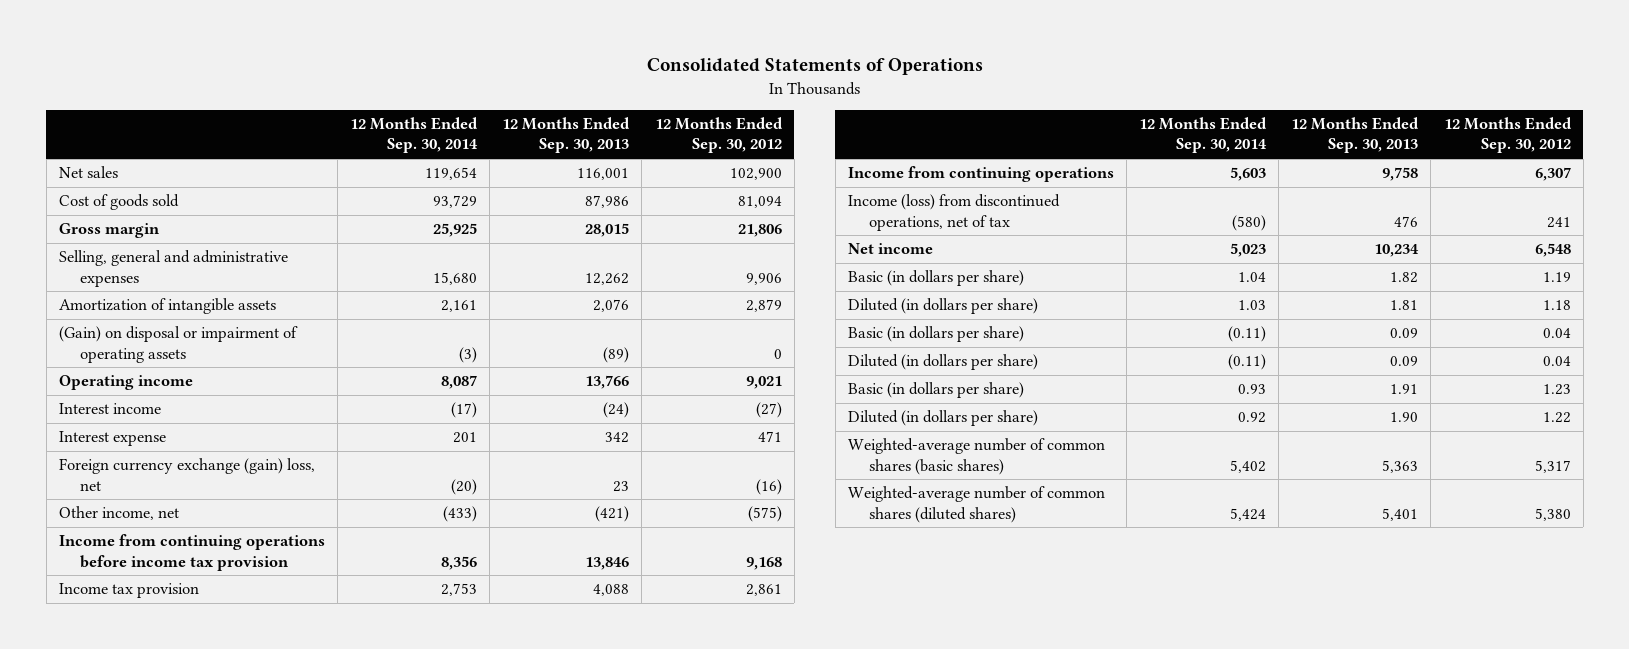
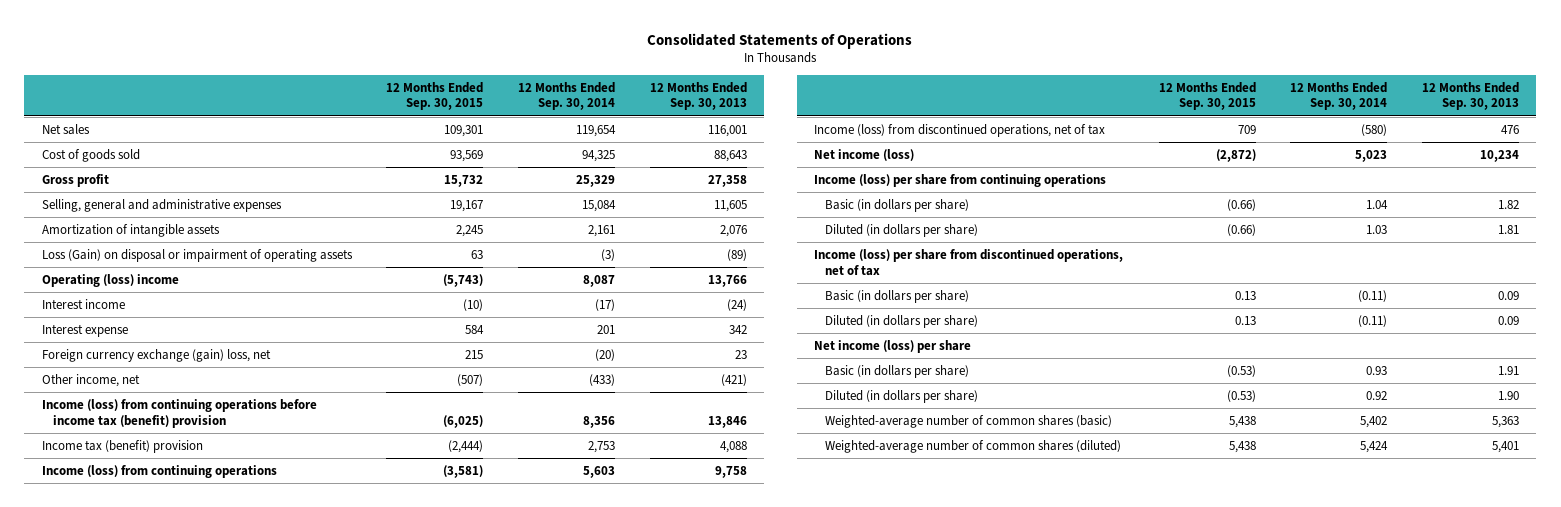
[654,117,783,154] 12 Months Ended Sep. 30, 2012 -> none
none -> [386,81,484,111] 12 Months Ended Sep. 30, 2015
[432,195,477,209] 93,729 -> [582,149,616,162] 94,325
[585,195,630,209] 87,986 -> [713,149,747,162] 88,643
[58,223,160,239] Gross margin -> [41,173,109,187] Gross profit
[432,223,477,238] 25,925 -> [576,174,616,187] 25,329
[585,223,630,238] 28,015 -> [707,174,747,187] 27,358
[432,271,477,285] 15,680 -> [582,199,617,212] 15,084
[585,272,630,285] 12,262 -> [713,199,747,212] 11,605
[58,326,298,363] (Gain) on disposal or impairment of operating assets -> [41,248,353,262] Loss (Gain) on disposal or impairment of operating assets
[58,375,193,391] Operating income -> [41,273,179,287] Operating (loss) income
[58,534,325,571] Income from continuing operations before income tax provision -> [41,398,317,428] Income (loss) from continuing operations before income tax (benefit) provision
[58,583,199,599] Income tax provision -> [41,439,203,453] Income tax (benefit) provision
[847,166,1114,183] Income from continuing operations -> [41,464,277,478] Income (loss) from continuing operations
[847,243,933,255] Net income -> [813,148,914,161] Net income (loss)
none -> [813,173,1106,187] Income (loss) per share from continuing operations
none -> [813,248,1123,276] Income (loss) per share from discontinued operations, net of tax
none -> [813,339,971,353] Net income (loss) per share
[847,438,1105,475] Weighted-average number of common shares (basic shares) -> [825,414,1113,428] Weighted-average number of common shares (basic)
[847,486,1105,523] Weighted-average number of common shares (diluted shares) -> [825,439,1122,453] Weighted-average number of common shares (diluted)

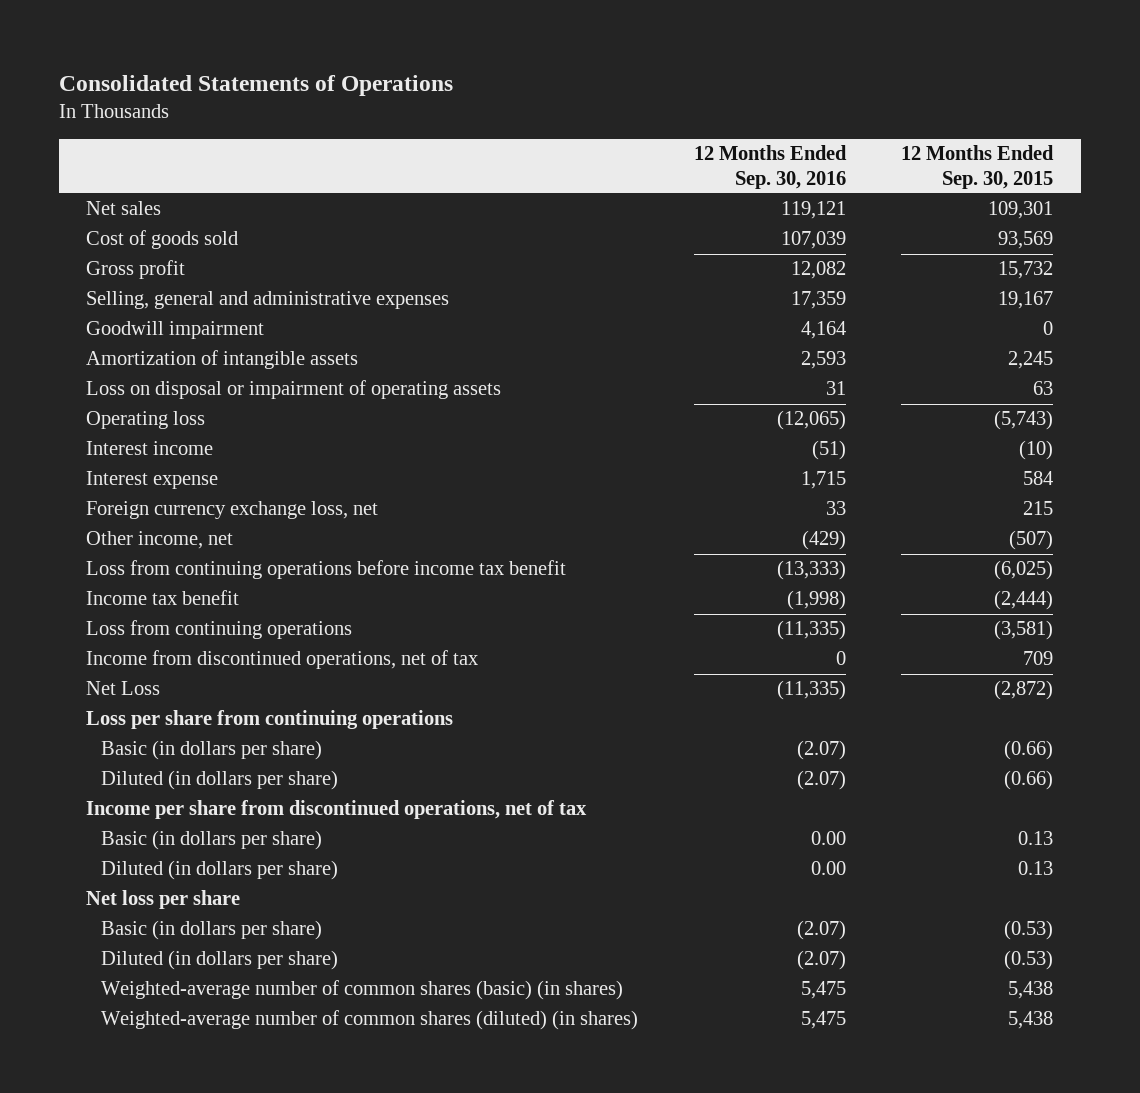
[518,81,616,111] 12 Months Ended Sep. 30, 2014 -> none
[649,81,747,111] 12 Months Ended Sep. 30, 2013 -> none
none -> [693,145,847,189] 12 Months Ended Sep. 30, 2016
none -> [86,321,265,340] Goodwill impairment
[41,248,353,262] Loss (Gain) on disposal or impairment of operating assets -> [86,380,502,400] Loss on disposal or impairment of operating assets
[41,273,179,287] Operating (loss) income -> [86,411,206,430] Operating loss
[41,348,271,362] Foreign currency exchange (gain) loss, net -> [86,501,379,520] Foreign currency exchange loss, net
[41,398,317,428] Income (loss) from continuing operations before income tax (benefit) provision -> [86,560,567,580] Loss from continuing operations before income tax benefit
[41,439,203,453] Income tax (benefit) provision -> [86,590,240,606] Income tax benefit
[41,464,277,478] Income (loss) from continuing operations -> [86,620,353,640] Loss from continuing operations
[813,123,1105,137] Income (loss) from discontinued operations, net of tax -> [86,650,479,670] Income from discontinued operations, net of tax
[813,148,914,161] Net income (loss) -> [86,681,161,696] Net Loss
[813,173,1106,187] Income (loss) per share from continuing operations -> [86,710,454,730] Loss per share from continuing operations
[813,248,1123,276] Income (loss) per share from discontinued operations, net of tax -> [86,800,588,820] Income per share from discontinued operations, net of tax
[813,339,971,353] Net income (loss) per share -> [86,890,241,910] Net loss per share
[825,414,1113,428] Weighted-average number of common shares (basic) -> [101,980,624,1001] Weighted-average number of common shares (basic) (in shares)
[825,439,1122,453] Weighted-average number of common shares (diluted) -> [101,1010,639,1031] Weighted-average number of common shares (diluted) (in shares)

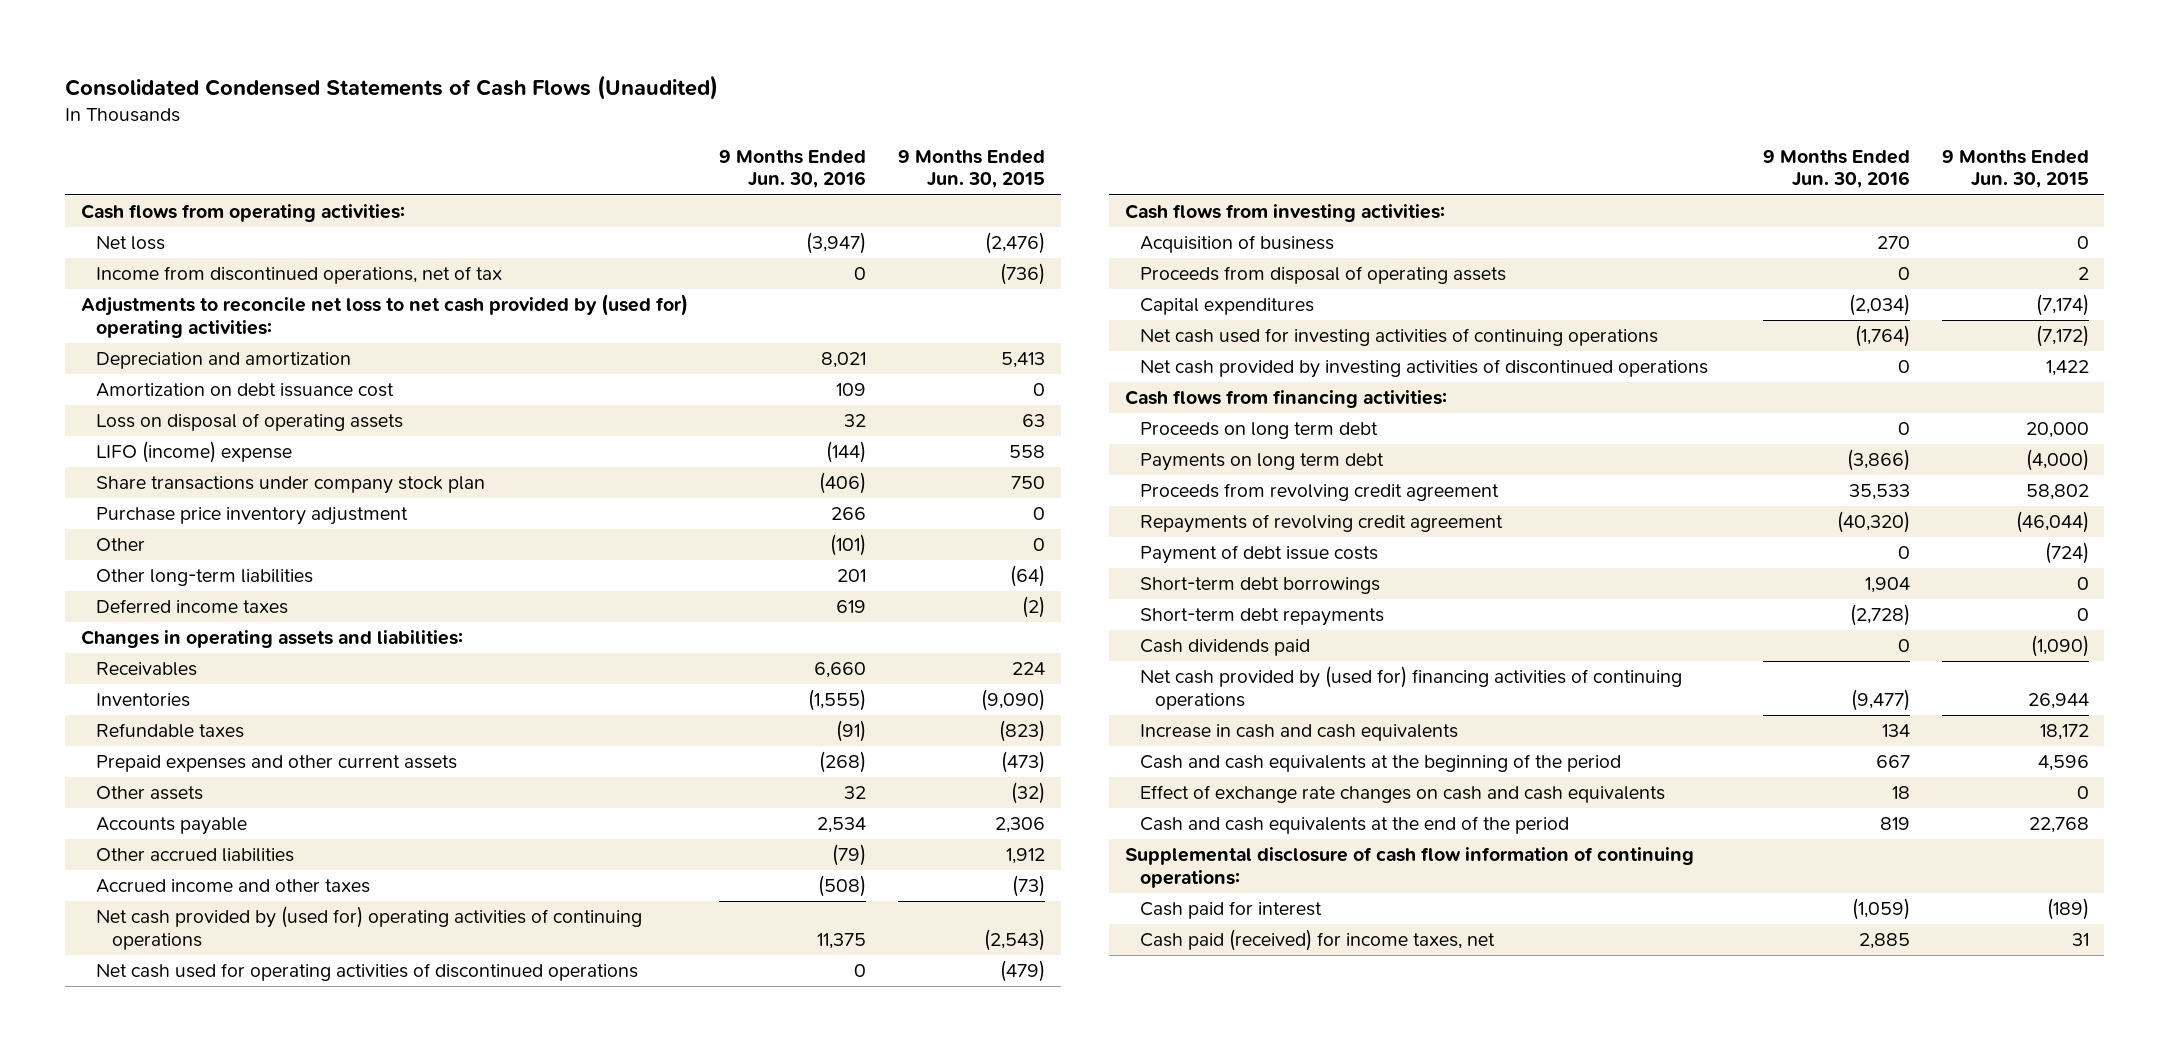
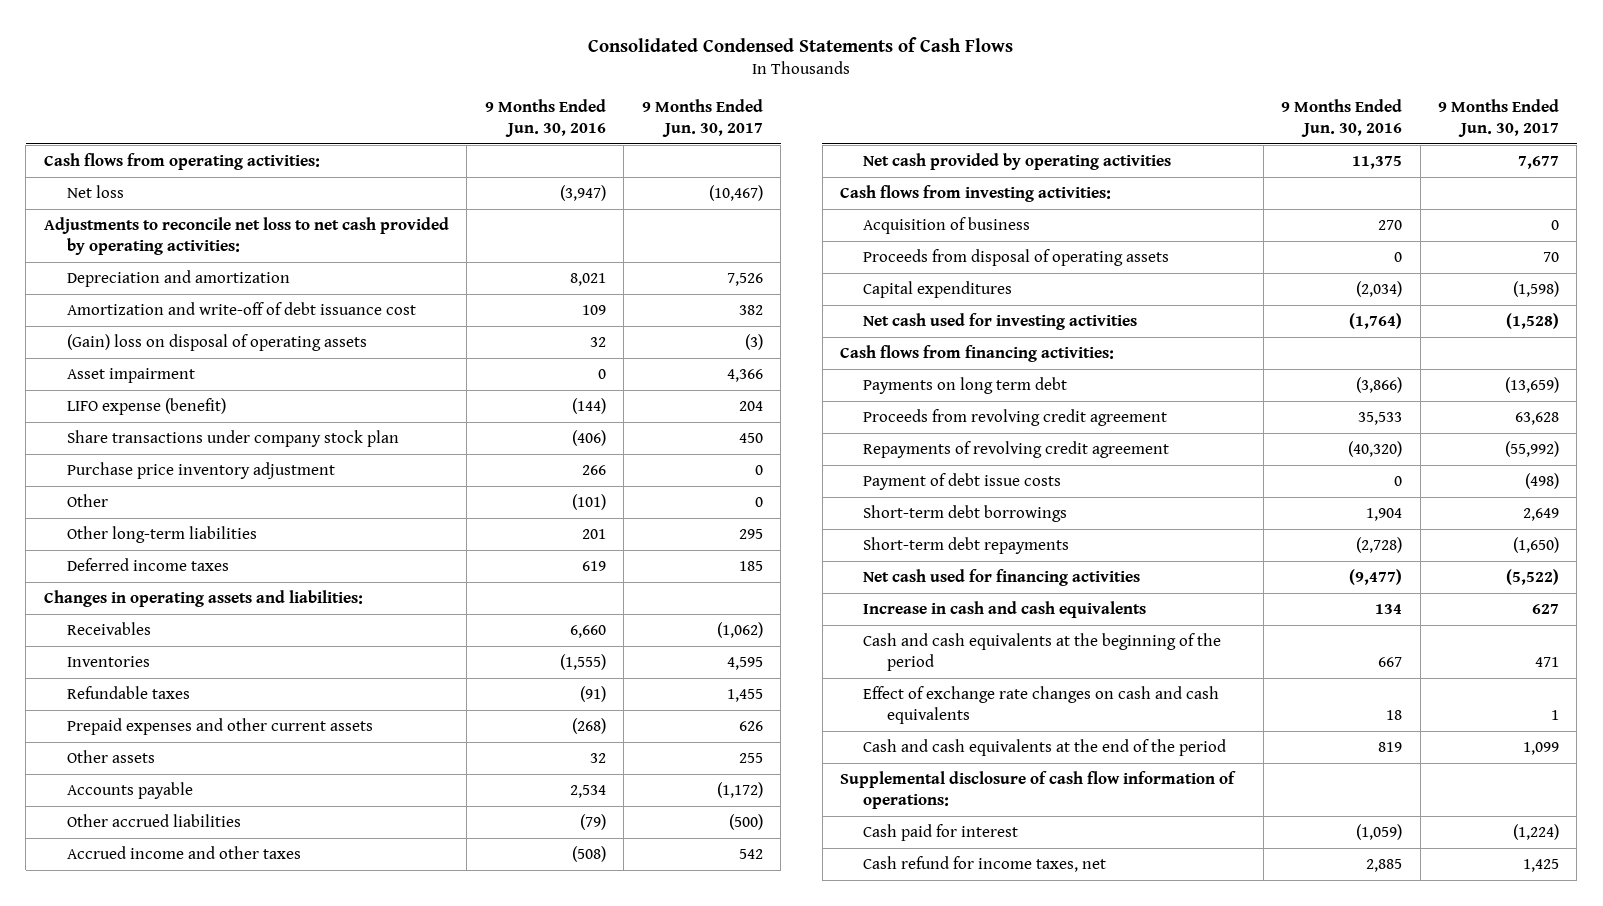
[65,75,719,101] Consolidated Condensed Statements of Cash Flows (Unaudited) -> [588,36,1014,52] Consolidated Condensed Statements of Cash Flows
[897,149,1045,189] 9 Months Ended Jun. 30, 2015 -> none
none -> [641,98,763,138] 9 Months Ended Jun. 30, 2017
[96,266,503,285] Income from discontinued operations, net of tax -> none
[80,294,688,339] Adjustments to reconcile net loss to net cash provided by (used for) operating activities: -> [43,216,449,256] Adjustments to reconcile net loss to net cash provided by operating activities:
[96,383,395,398] Amortization on debt issuance cost -> [67,301,417,315] Amortization and write-off of debt issuance cost
[96,413,404,432] Loss on disposal of operating assets -> [67,333,368,351] (Gain) loss on disposal of operating assets
none -> [67,367,196,383] Asset impairment
[96,441,293,464] LIFO (income) expense -> [67,397,227,415] LIFO expense (benefit)
[96,963,639,982] Net cash used for operating activities of discontinued operations -> none
[96,906,643,951] Net cash provided by (used for) operating activities of continuing operations -> [863,152,1172,170] Net cash provided by operating activities
[1139,359,1708,379] Net cash provided by investing activities of discontinued operations -> none
[1139,328,1658,347] Net cash used for investing activities of continuing operations -> [863,312,1138,330] Net cash used for investing activities
[1139,422,1378,440] Proceeds on long term debt -> none
[1139,639,1310,657] Cash dividends paid -> none
[1139,666,1682,711] Net cash provided by (used for) financing activities of continuing operations -> [863,568,1141,586] Net cash used for financing activities
[1124,847,1694,889] Supplemental disclosure of cash flow information of continuing operations: -> [840,770,1237,810] Supplemental disclosure of cash flow information of operations:
[1139,929,1495,952] Cash paid (received) for income taxes, net -> [863,855,1107,872] Cash refund for income taxes, net

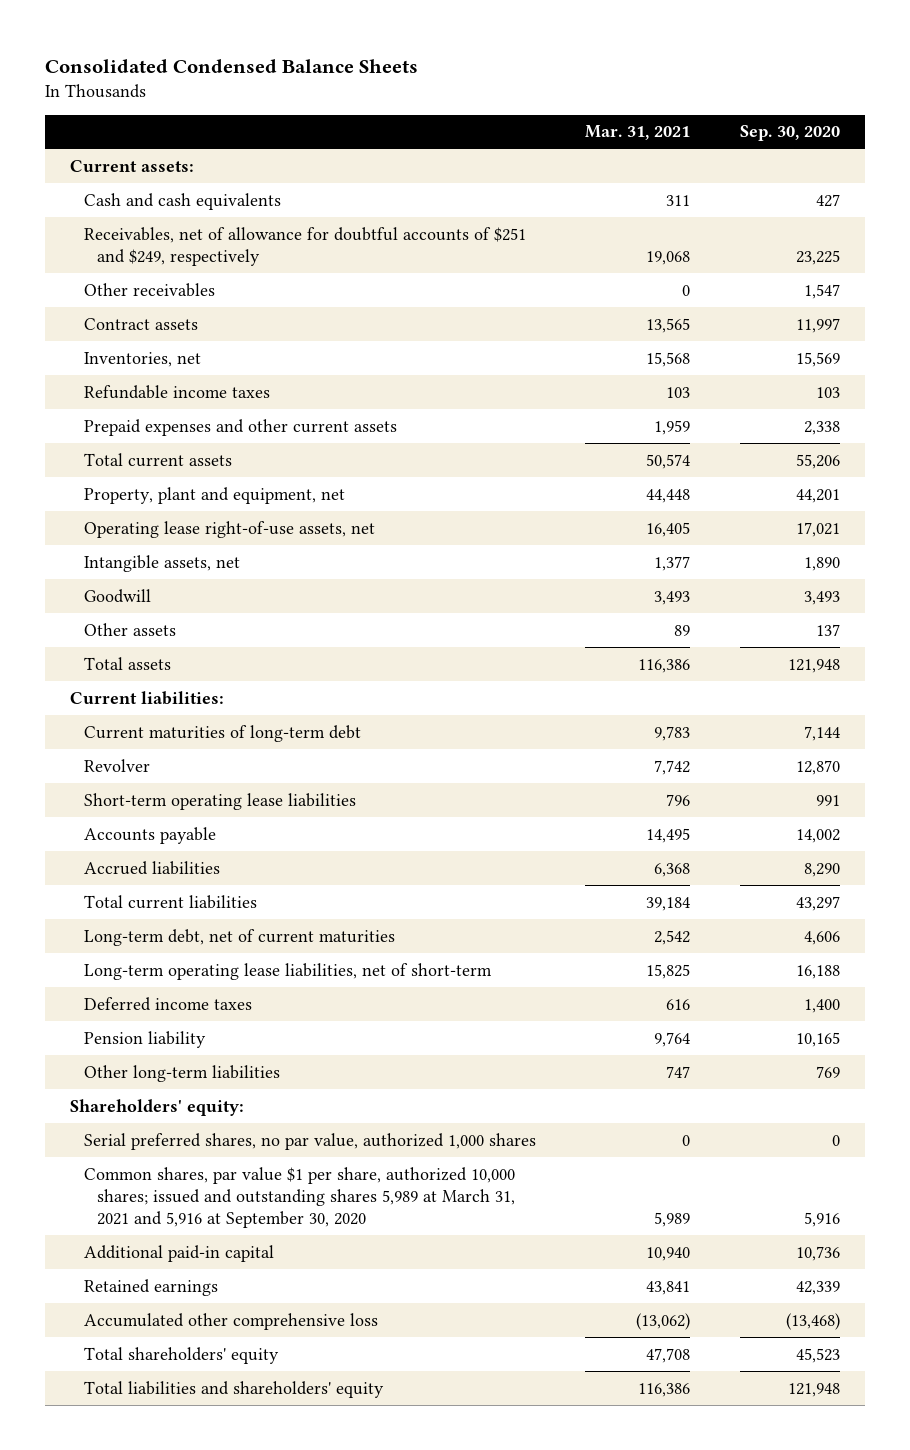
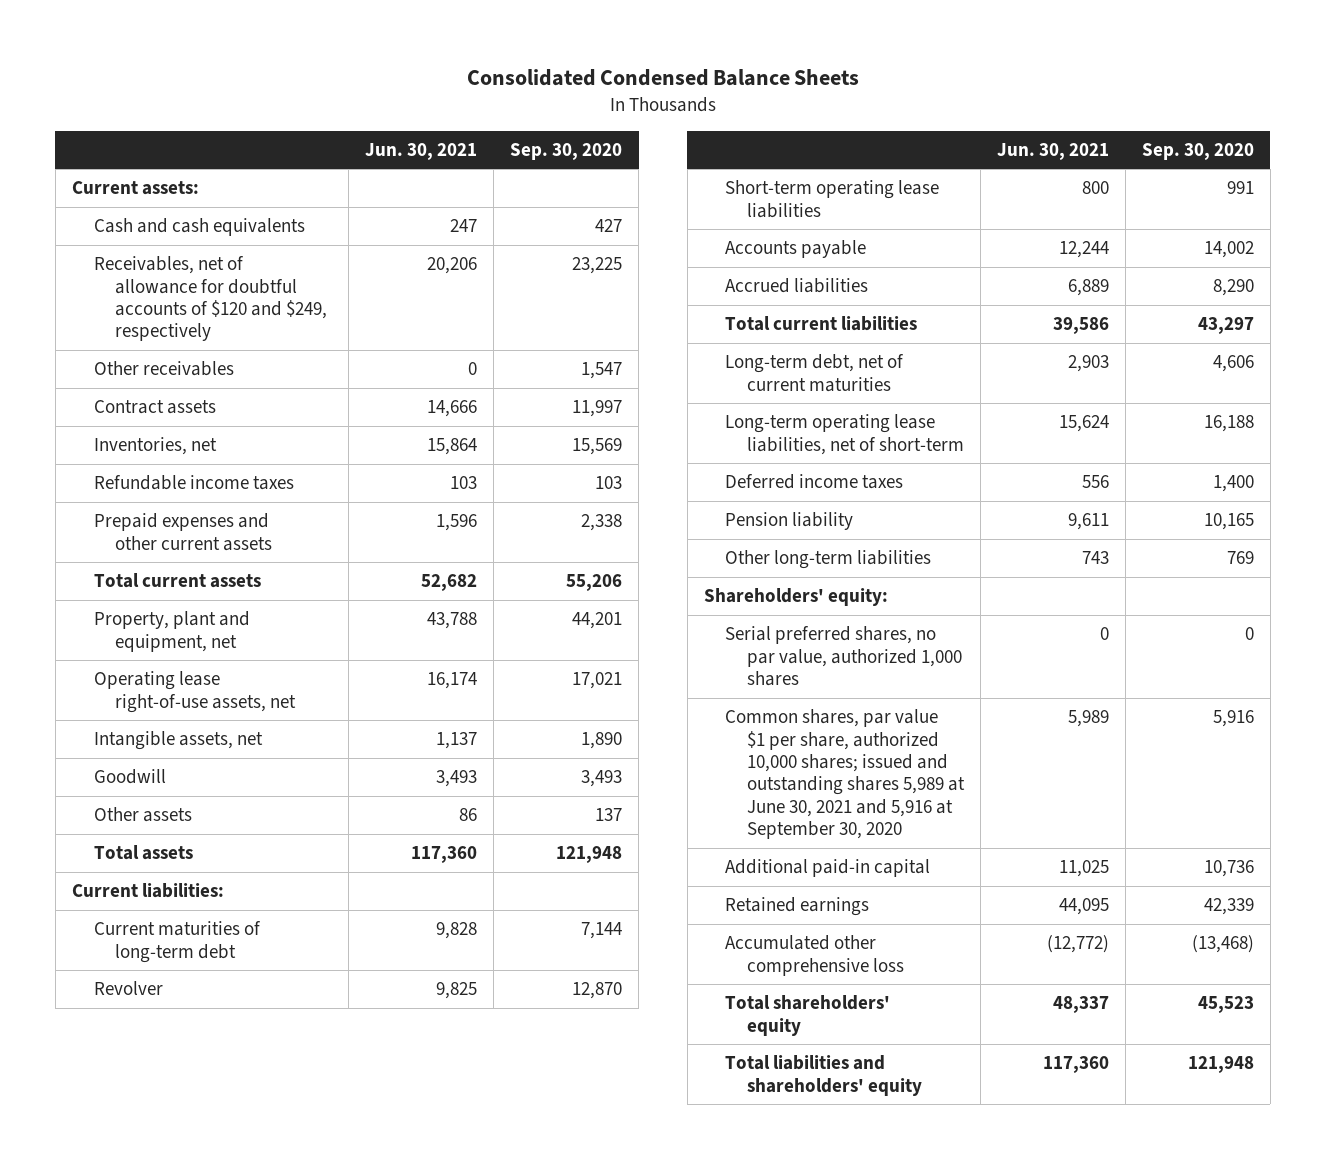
[585,125,691,141] Mar. 31, 2021 -> none
none -> [365,142,478,160] Jun. 30, 2021
[83,226,526,266] Receivables, net of allowance for doubtful accounts of $251 and $249, respectively -> [93,256,328,342] Receivables, net of allowance for doubtful accounts of $120 and $249, respectively
[83,1166,516,1229] Common shares, par value $1 per share, authorized 10,000 shares; issued and outstanding shares 5,989 at March 31, 2021 and 5,916 at September 30, 2020 -> [725,709,965,840] Common shares, par value $1 per share, authorized 10,000 shares; issued and outstanding shares 5,989 at June 30, 2021 and 5,916 at September 30, 2020

